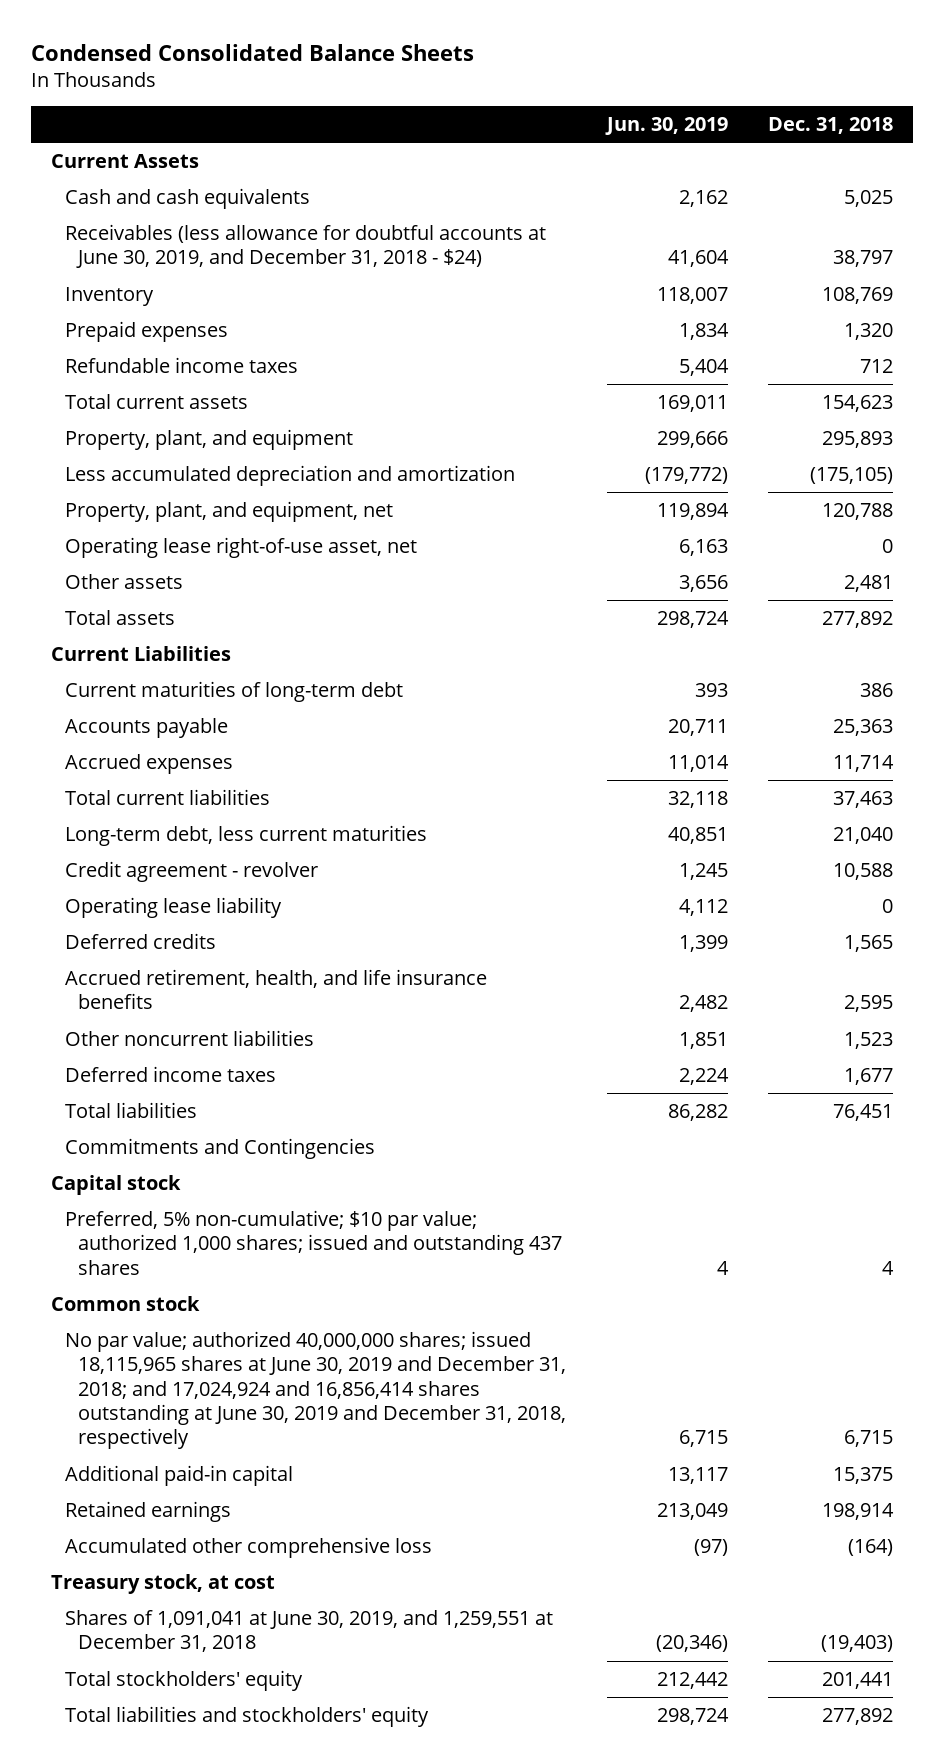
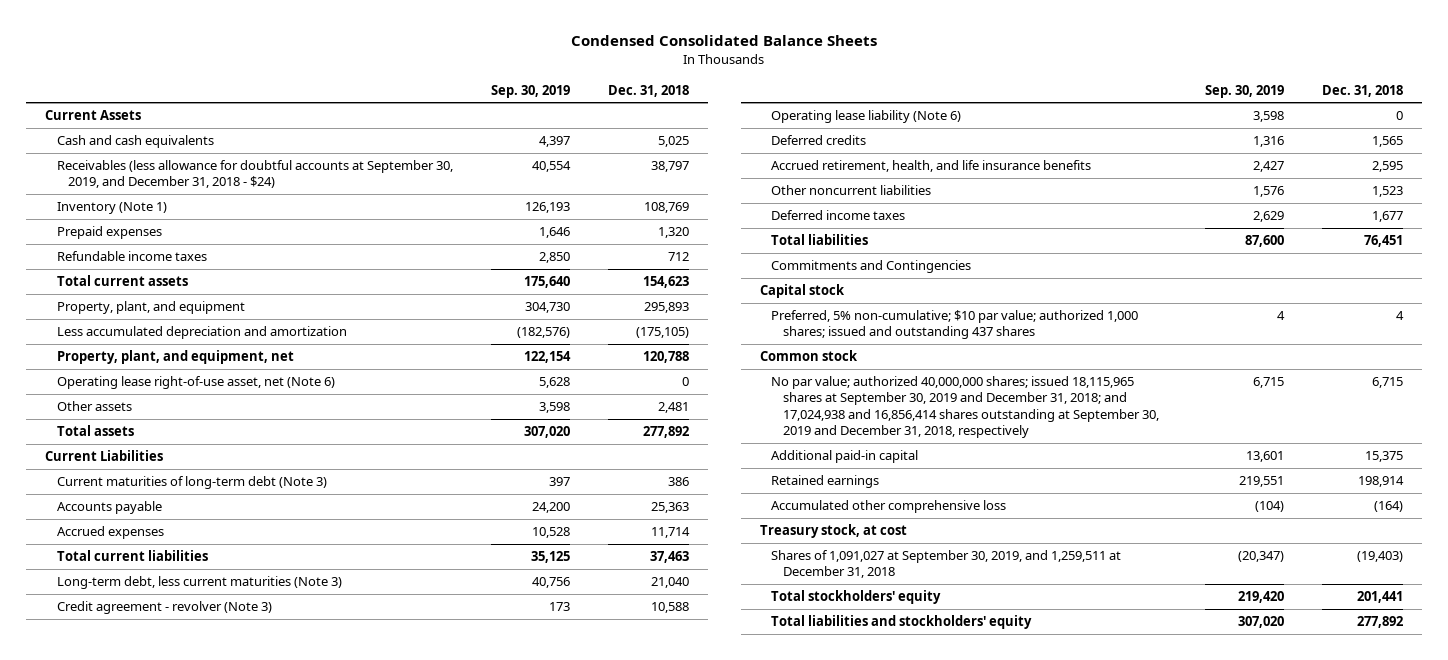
[604,117,728,136] Jun. 30, 2019 -> none
none -> [490,84,570,98] Sep. 30, 2019
[64,224,546,269] Receivables (less allowance for doubtful accounts at June 30, 2019, and December 31, 2018 - $24) -> [56,160,453,189] Receivables (less allowance for doubtful accounts at September 30, 2019, and December 31, 2018 - $24)
[64,287,154,307] Inventory -> [56,202,167,215] Inventory (Note 1)
[64,537,417,559] Operating lease right-of-use asset, net -> [56,376,335,390] Operating lease right-of-use asset, net (Note 6)
[64,681,403,703] Current maturities of long-term debt -> [56,476,327,490] Current maturities of long-term debt (Note 3)
[64,825,427,847] Long-term debt, less current maturities -> [56,576,342,590] Long-term debt, less current maturities (Note 3)
[64,861,318,883] Credit agreement - revolver -> [56,601,272,615] Credit agreement - revolver (Note 3)
[64,897,282,919] Operating lease liability -> [771,110,962,124] Operating lease liability (Note 6)
[64,1331,567,1450] No par value; authorized 40,000,000 shares; issued 18,115,965 shares at June 30, 2019 and December 31, 2018; and 17,024,924 and 16,856,414 shares outstanding at June 30, 2019 and December 31, 2018, respectively -> [771,376,1159,438] No par value; authorized 40,000,000 shares; issued 18,115,965 shares at September 30, 2019 and December 31, 2018; and 17,024,938 and 16,856,414 shares outstanding at September 30, 2019 and December 31, 2018, respectively
[64,1610,553,1653] Shares of 1,091,041 at June 30, 2019, and 1,259,551 at December 31, 2018 -> [771,550,1122,579] Shares of 1,091,027 at September 30, 2019, and 1,259,511 at December 31, 2018

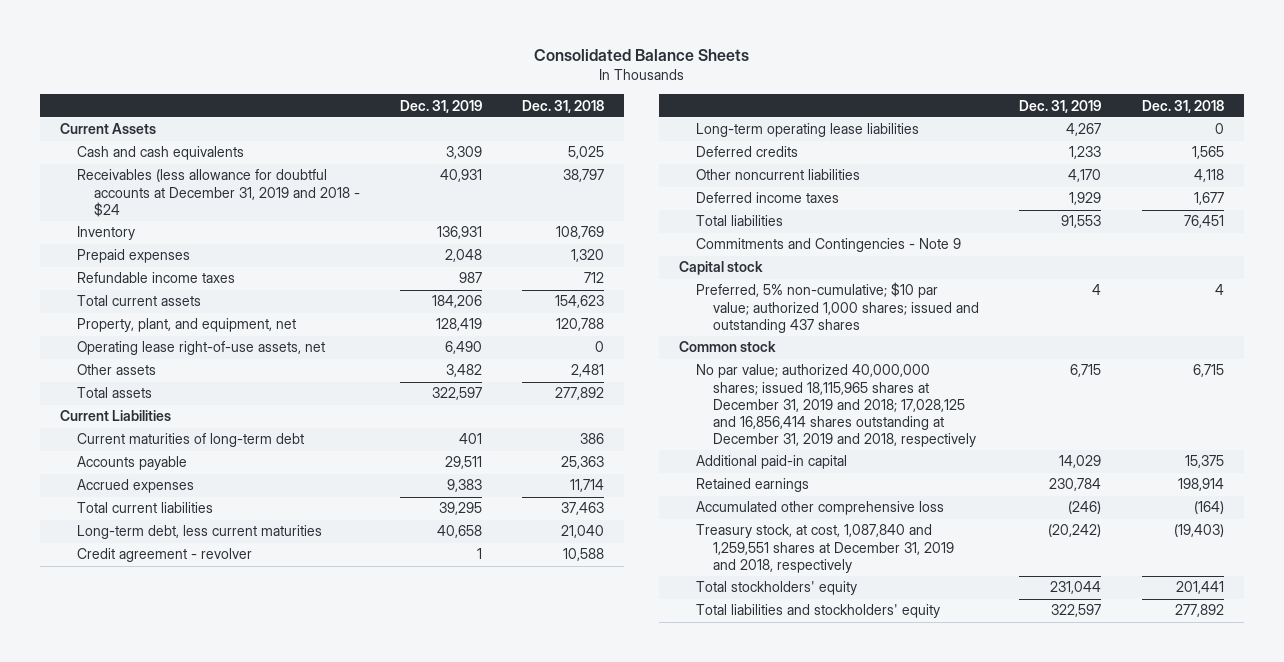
[571,35,878,47] Condensed Consolidated Balance Sheets -> [533,49,749,62] Consolidated Balance Sheets
[490,84,570,98] Sep. 30, 2019 -> none
none -> [400,99,483,113] Dec. 31, 2019
[56,160,453,189] Receivables (less allowance for doubtful accounts at September 30, 2019, and December 31, 2018 - $24) -> [76,169,360,217] Receivables (less allowance for doubtful accounts at December 31, 2019 and 2018 - $24
[56,202,167,215] Inventory (Note 1) -> [76,226,135,241] Inventory
[56,301,245,315] Property, plant, and equipment -> none
[56,326,347,340] Less accumulated depreciation and amortization -> none
[56,376,335,390] Operating lease right-of-use asset, net (Note 6) -> [76,341,325,356] Operating lease right-of-use assets, net
[56,476,327,490] Current maturities of long-term debt (Note 3) -> [76,433,304,448] Current maturities of long-term debt
[56,576,342,590] Long-term debt, less current maturities (Note 3) -> [76,525,322,540] Long-term debt, less current maturities
[56,601,272,615] Credit agreement - revolver (Note 3) -> [76,548,252,563] Credit agreement - revolver
[771,110,962,124] Operating lease liability (Note 6) -> [696,123,920,138] Long-term operating lease liabilities
[771,160,1092,173] Accrued retirement, health, and life insurance benefits -> none
[1372,186,1404,198] 1,523 -> [1193,169,1224,183] 4,118
[771,260,972,274] Commitments and Contingencies -> [696,238,962,253] Commitments and Contingencies - Note 9
[771,376,1159,438] No par value; authorized 40,000,000 shares; issued 18,115,965 shares at September 30, 2019 and December 31, 2018; and 17,024,938 and 16,856,414 shares outstanding at September 30, 2019 and December 31, 2018, respectively -> [696,364,977,448] No par value; authorized 40,000,000 shares; issued 18,115,965 shares at December 31, 2019 and 2018; 17,028,125 and 16,856,414 shares outstanding at December 31, 2019 and 2018, respectively
[759,524,907,539] Treasury stock, at cost -> none
[771,550,1122,579] Shares of 1,091,027 at September 30, 2019, and 1,259,511 at December 31, 2018 -> [696,524,955,573] Treasury stock, at cost, 1,087,840 and 1,259,551 shares at December 31, 2019 and 2018, respectively

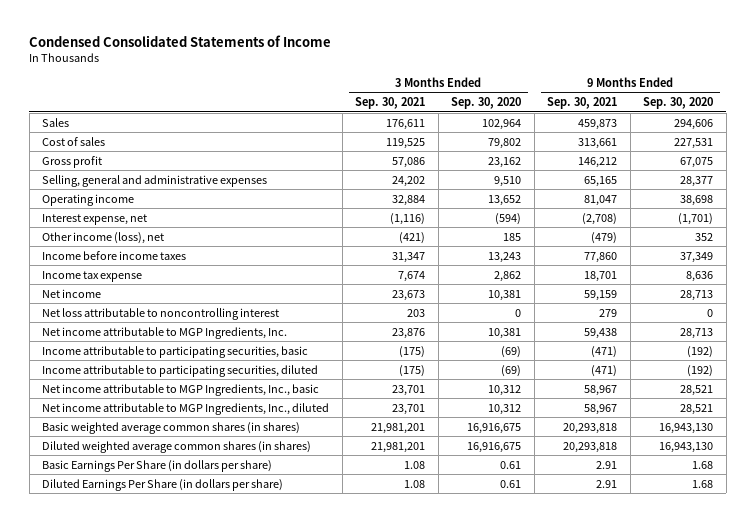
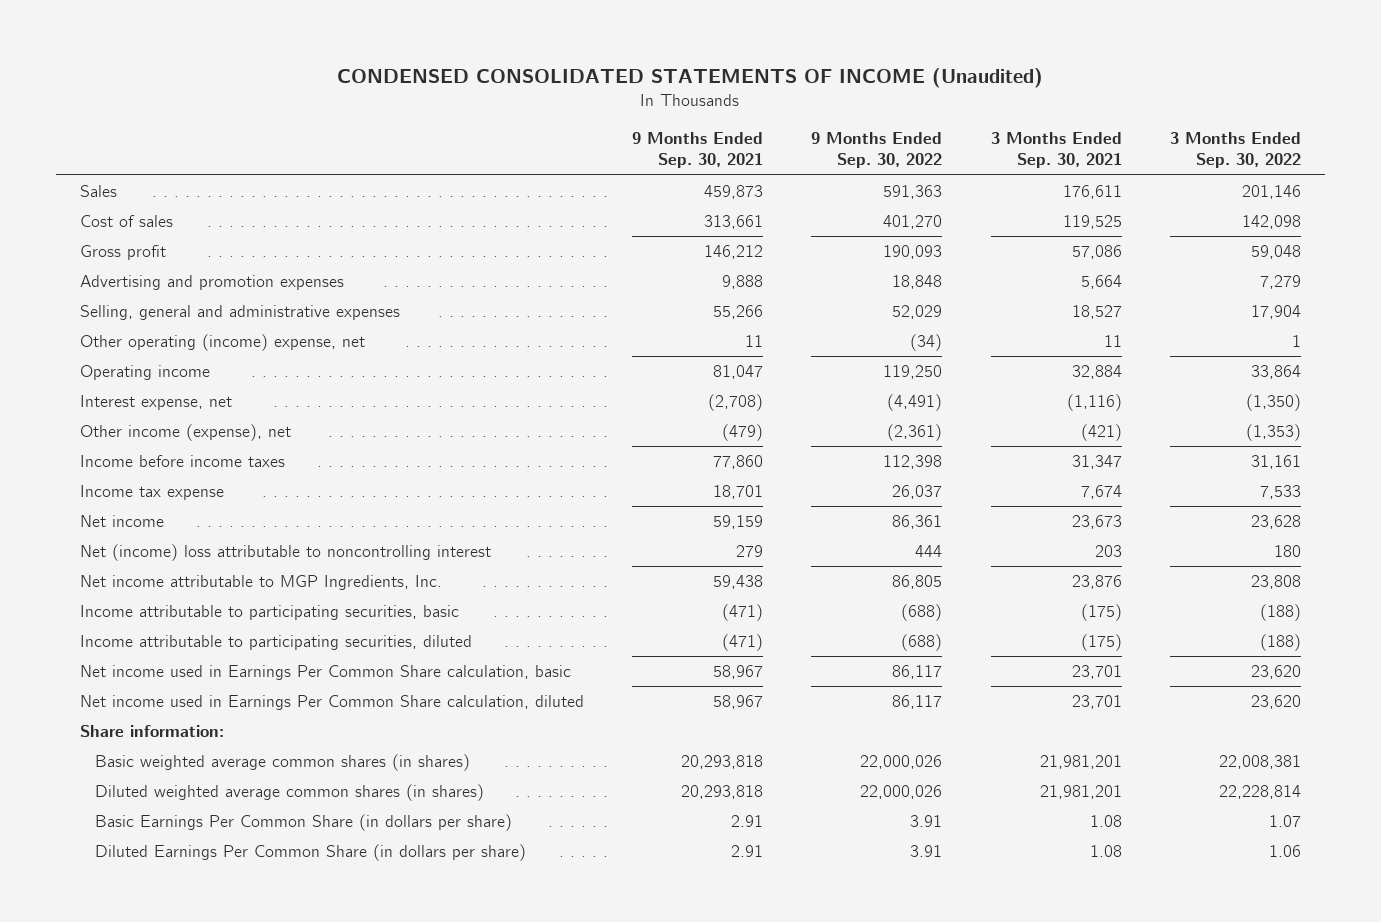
[29,34,332,47] Condensed Consolidated Statements of Income -> [337,67,1044,88] CONDENSED CONSOLIDATED STATEMENTS OF INCOME (Unaudited)
[451,97,522,110] Sep. 30, 2020 -> none
[643,97,714,110] Sep. 30, 2020 -> none
none -> [811,131,943,169] 9 Months Ended Sep. 30, 2022
none -> [1169,131,1301,169] 3 Months Ended Sep. 30, 2022
none -> [80,275,345,291] Advertising and promotion expenses
[392,175,426,187] 24,202 -> [1071,305,1122,320] 18,527
[584,175,618,187] 65,165 -> [713,305,764,320] 55,266
none -> [80,334,366,352] Other operating (income) expense, net
[42,231,165,244] Other income (loss), net -> [80,424,292,442] Other income (expense), net
[42,307,280,320] Net loss attributable to noncontrolling interest -> [80,544,492,562] Net (income) loss attributable to noncontrolling interest
[42,383,320,396] Net income attributable to MGP Ingredients, Inc., basic -> [80,665,572,681] Net income used in Earnings Per Common Share calculation, basic
[42,402,330,415] Net income attributable to MGP Ingredients, Inc., diluted -> [80,695,585,711] Net income used in Earnings Per Common Share calculation, diluted
none -> [80,725,225,738] Share information:
[42,459,273,472] Basic Earnings Per Share (in dollars per share) -> [95,814,513,832] Basic Earnings Per Common Share (in dollars per share)
[42,478,284,491] Diluted Earnings Per Share (in dollars per share) -> [95,844,527,862] Diluted Earnings Per Common Share (in dollars per share)

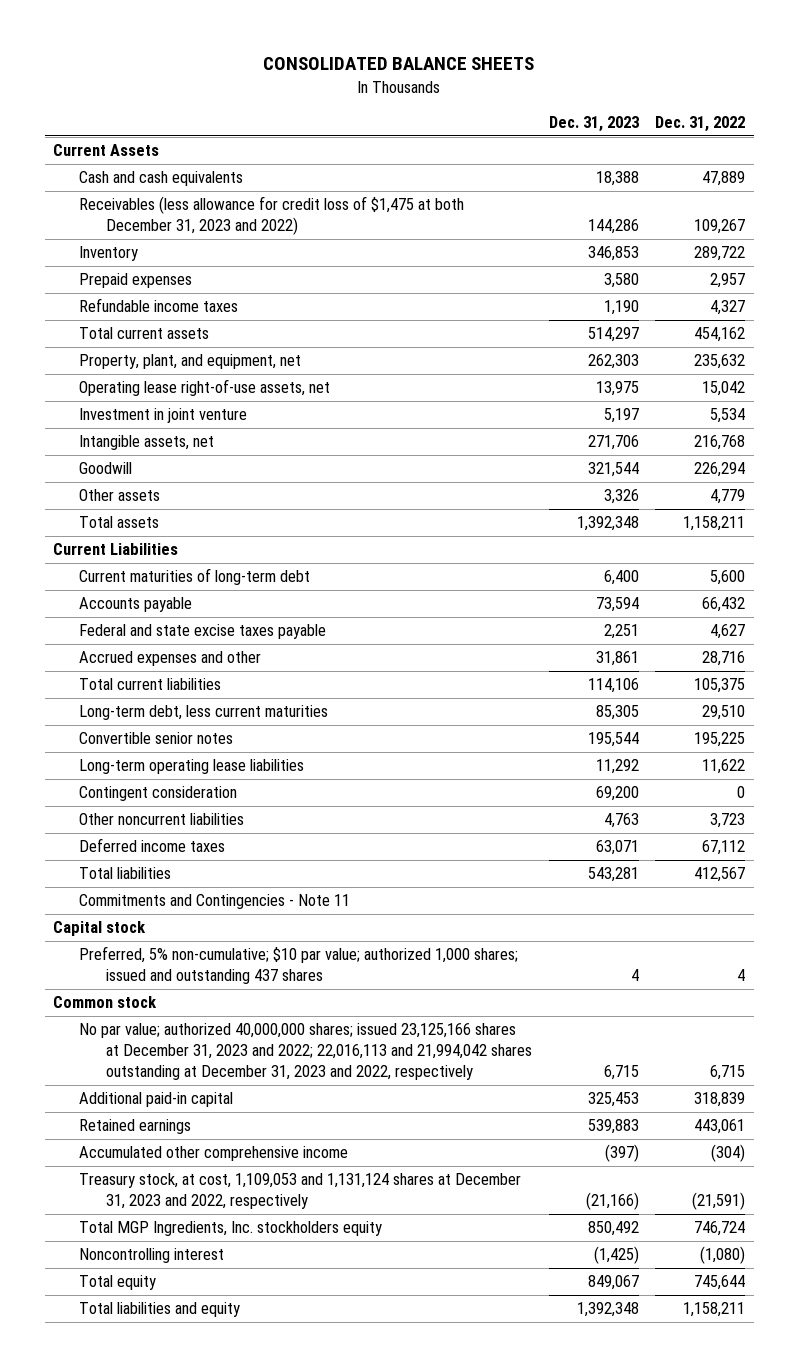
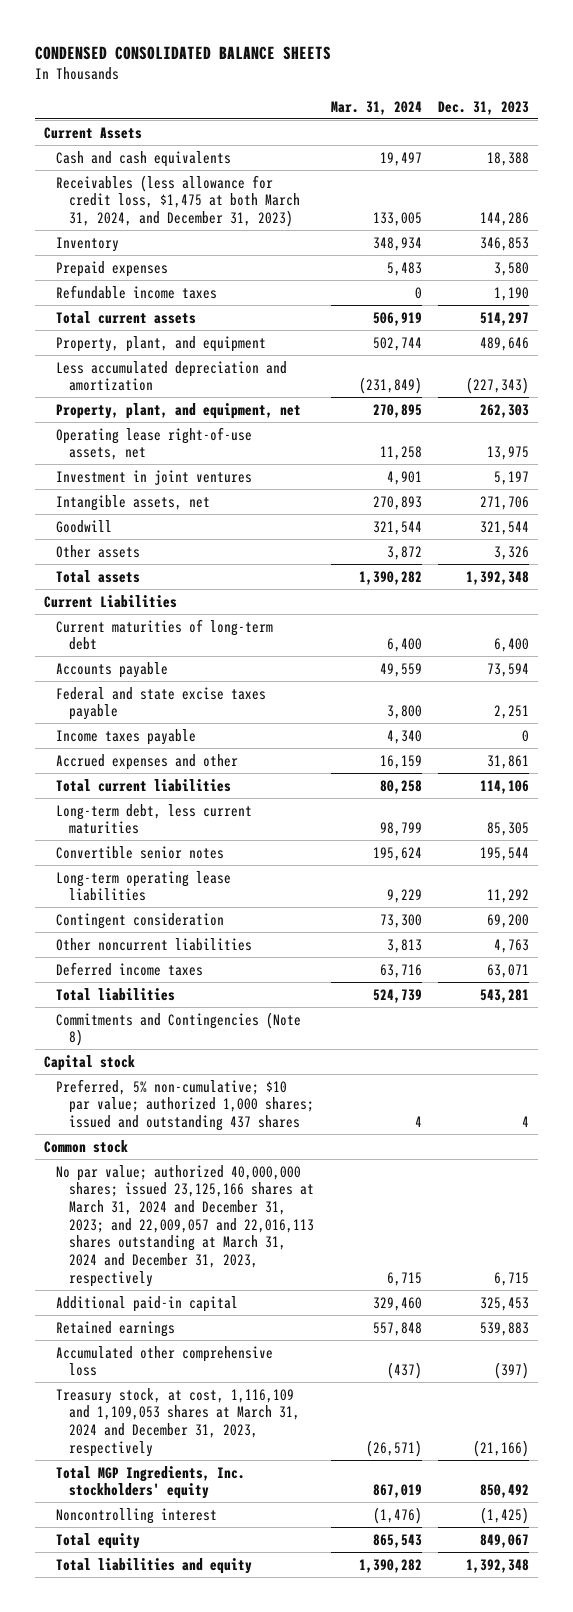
[263,57,535,71] CONSOLIDATED BALANCE SHEETS -> [35,45,332,60] CONDENSED CONSOLIDATED BALANCE SHEETS
[655,116,746,133] Dec. 31, 2022 -> none
none -> [330,100,422,115] Mar. 31, 2024
[79,196,465,236] Receivables (less allowance for credit loss of $1,475 at both December 31, 2023 and 2022) -> [56,174,301,227] Receivables (less allowance for credit loss, $1,475 at both March 31, 2024, and December 31, 2023)
none -> [56,335,267,352] Property, plant, and equipment
none -> [56,360,288,392] Less accumulated depreciation and amortization
[79,408,248,424] Investment in joint venture -> [56,469,253,485] Investment in joint ventures
none -> [56,728,197,745] Income taxes payable
[79,894,351,910] Commitments and Contingencies - Note 11 -> [56,1011,302,1047] Commitments and Contingencies (Note 8)
[79,1023,532,1081] No par value; authorized 40,000,000 shares; issued 23,125,166 shares at December 31, 2023 and 2022; 22,016,113 and 21,994,042 shares outstanding at December 31, 2023 and 2022, respectively -> [56,1164,315,1287] No par value; authorized 40,000,000 shares; issued 23,125,166 shares at March 31, 2024 and December 31, 2023; and 22,009,057 and 22,016,113 shares outstanding at March 31, 2024 and December 31, 2023, respectively
[79,1146,349,1162] Accumulated other comprehensive income -> [56,1345,274,1377] Accumulated other comprehensive loss
[79,1173,522,1210] Treasury stock, at cost, 1,109,053 and 1,131,124 shares at December 31, 2023 and 2022, respectively -> [56,1387,301,1457] Treasury stock, at cost, 1,116,109 and 1,109,053 shares at March 31, 2024 and December 31, 2023, respectively
[79,1221,383,1237] Total MGP Ingredients, Inc. stockholders equity -> [56,1465,246,1500] Total MGP Ingredients, Inc. stockholders' equity

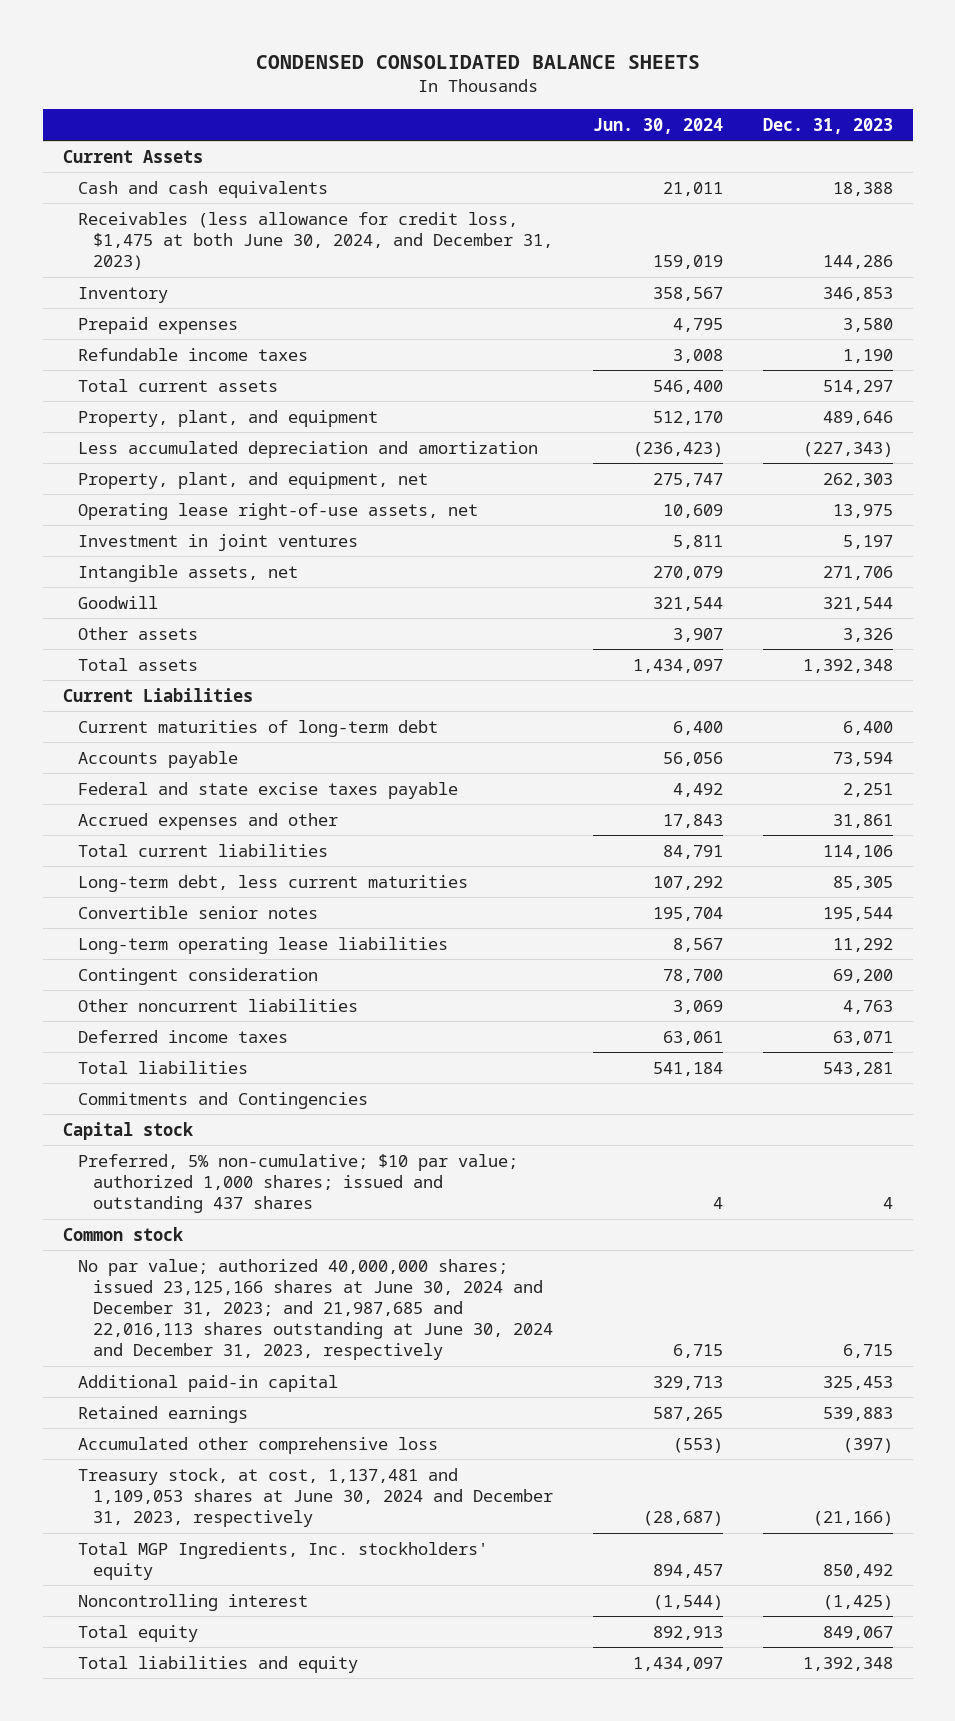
[330,100,422,115] Mar. 31, 2024 -> none
none -> [593,117,724,134] Jun. 30, 2024
[56,174,301,227] Receivables (less allowance for credit loss, $1,475 at both March 31, 2024, and December 31, 2023) -> [78,211,554,271] Receivables (less allowance for credit loss, $1,475 at both June 30, 2024, and December 31, 2023)
[56,728,197,745] Income taxes payable -> none
[56,1011,302,1047] Commitments and Contingencies (Note 8) -> [78,1091,369,1109] Commitments and Contingencies
[56,1164,315,1287] No par value; authorized 40,000,000 shares; issued 23,125,166 shares at March 31, 2024 and December 31, 2023; and 22,009,057 and 22,016,113 shares outstanding at March 31, 2024 and December 31, 2023, respectively -> [78,1258,554,1361] No par value; authorized 40,000,000 shares; issued 23,125,166 shares at June 30, 2024 and December 31, 2023; and 21,987,685 and 22,016,113 shares outstanding at June 30, 2024 and December 31, 2023, respectively
[56,1387,301,1457] Treasury stock, at cost, 1,116,109 and 1,109,053 shares at March 31, 2024 and December 31, 2023, respectively -> [78,1467,554,1528] Treasury stock, at cost, 1,137,481 and 1,109,053 shares at June 30, 2024 and December 31, 2023, respectively

